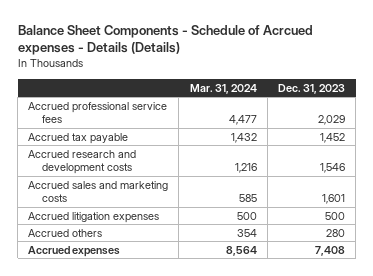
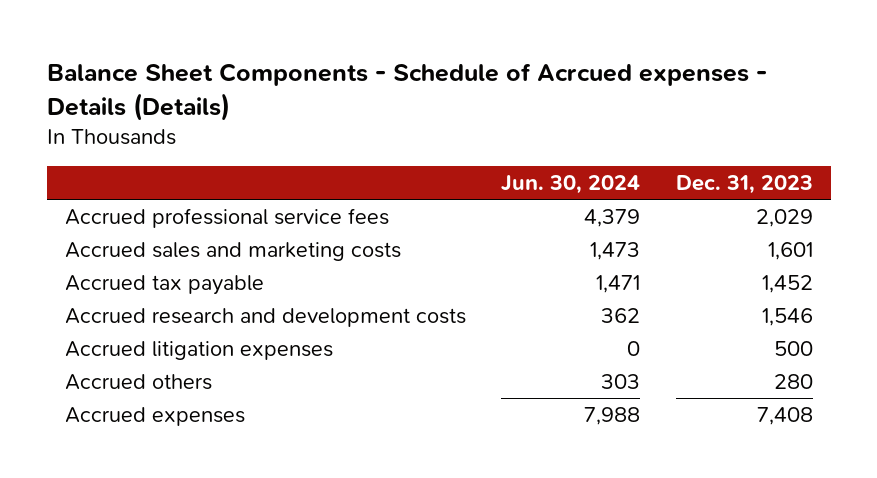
[189,83,257,94] Mar. 31, 2024 -> none
none -> [501,175,641,195] Jun. 30, 2024
[28,180,169,203] Accrued sales and marketing costs -> [64,241,401,261] Accrued sales and marketing costs

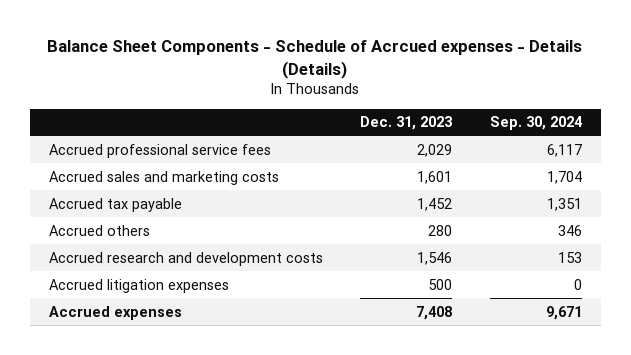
[501,175,641,195] Jun. 30, 2024 -> none
none -> [489,116,582,131] Sep. 30, 2024
[64,373,212,390] Accrued others -> [48,224,150,236] Accrued others

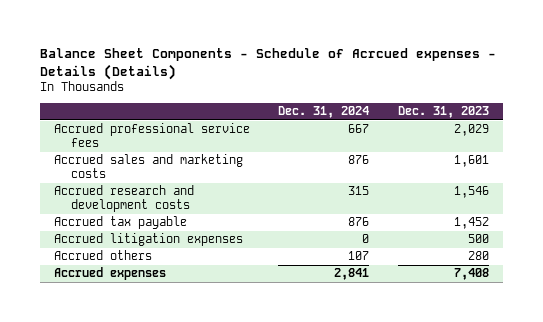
[489,116,582,131] Sep. 30, 2024 -> none
none -> [278,106,370,119] Dec. 31, 2024
[48,197,182,212] Accrued tax payable -> [54,216,188,230] Accrued tax payable
[48,224,150,236] Accrued others -> [54,250,153,261] Accrued others

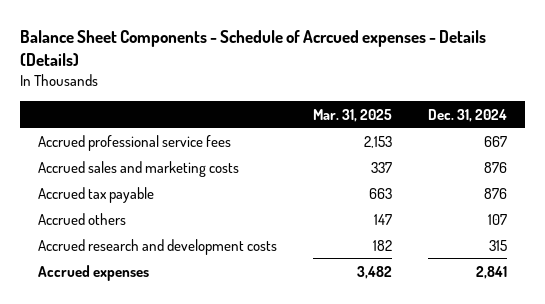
[397,106,489,119] Dec. 31, 2023 -> none
none -> [313,108,393,122] Mar. 31, 2025
[54,233,244,247] Accrued litigation expenses -> none
[54,185,195,213] Accrued research and development costs -> [38,238,278,255] Accrued research and development costs

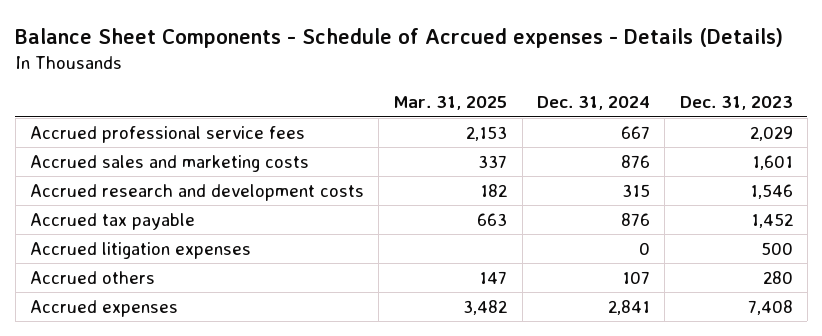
none -> [679,96,793,111] Dec. 31, 2023
[38,238,278,255] Accrued research and development costs -> [29,183,364,201] Accrued research and development costs
none -> [29,241,251,259] Accrued litigation expenses

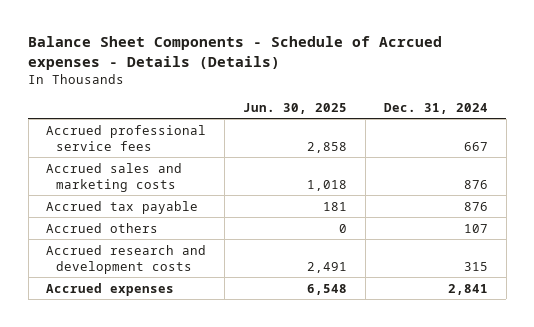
[393,96,508,111] Mar. 31, 2025 -> none
[679,96,793,111] Dec. 31, 2023 -> none
none -> [243,102,348,114] Jun. 30, 2025
[29,241,251,259] Accrued litigation expenses -> none
[29,183,364,201] Accrued research and development costs -> [46,244,207,274] Accrued research and development costs

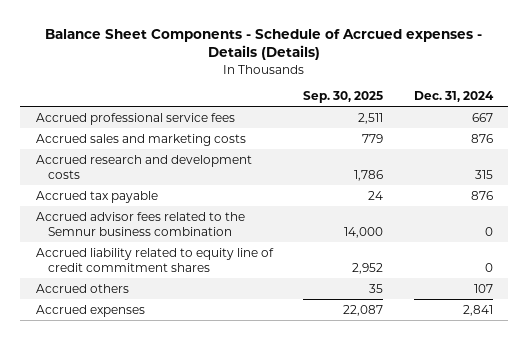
[243,102,348,114] Jun. 30, 2025 -> none
none -> [303,91,384,104] Sep. 30, 2025
[46,244,207,274] Accrued research and development costs -> [35,154,252,179] Accrued research and development costs
none -> [35,211,245,236] Accrued advisor fees related to the Semnur business combination
none -> [35,247,274,272] Accrued liability related to equity line of credit commitment shares

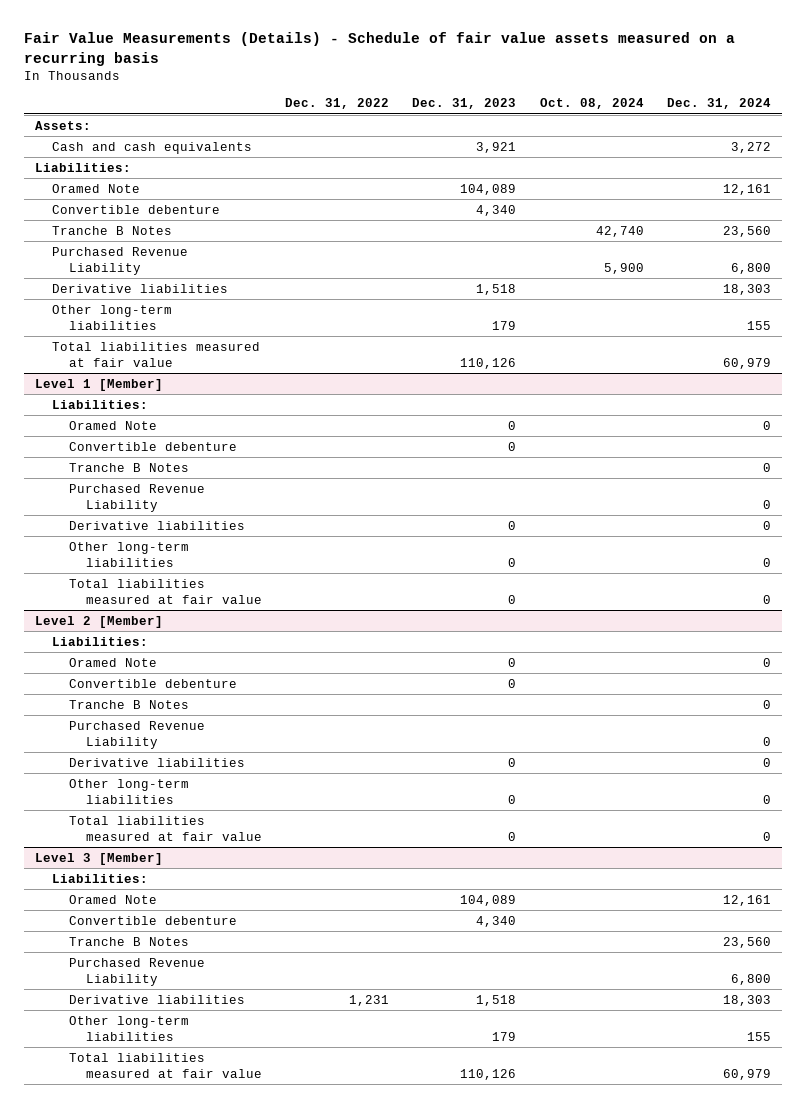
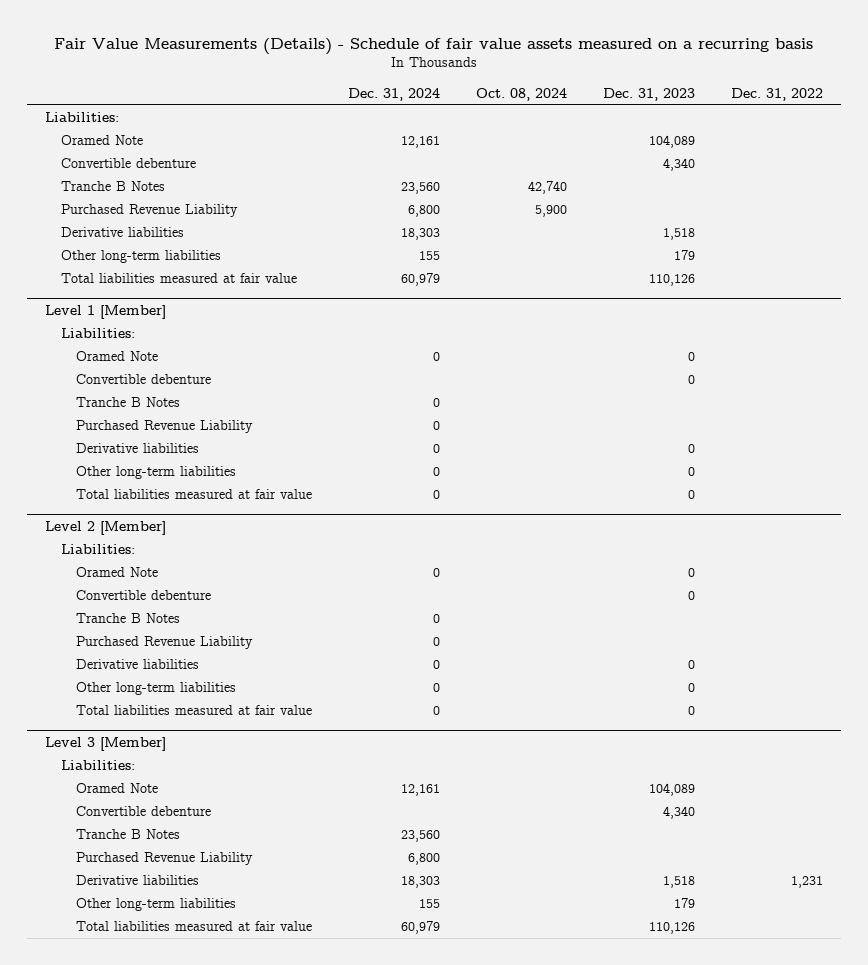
[35,120,92,130] Assets: -> none
[52,141,253,154] Cash and cash equivalents -> none

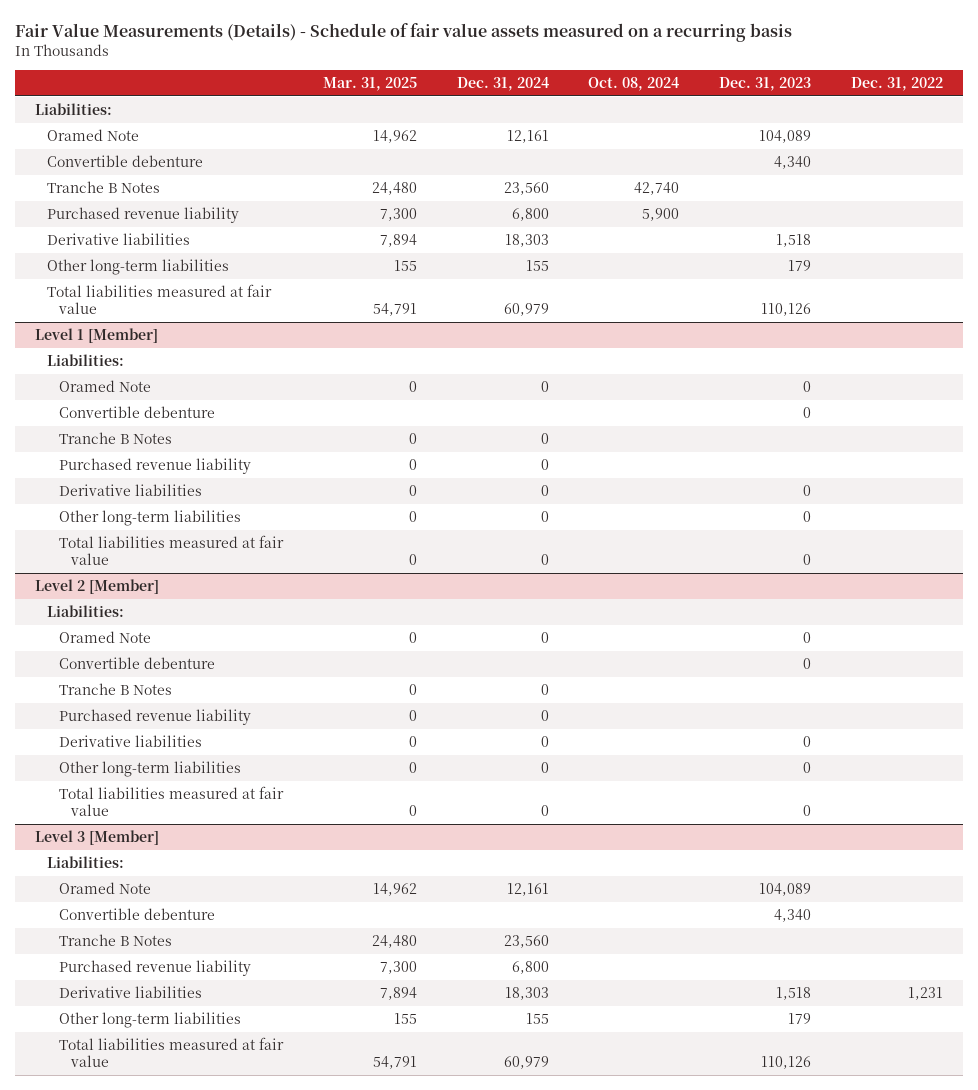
none -> [322,76,417,91] Mar. 31, 2025
[60,204,238,218] Purchased Revenue Liability -> [47,207,240,224] Purchased revenue liability
[75,420,253,434] Purchased Revenue Liability -> [59,458,252,475] Purchased revenue liability
[75,636,253,650] Purchased Revenue Liability -> [59,709,252,726] Purchased revenue liability
[75,852,253,866] Purchased Revenue Liability -> [59,960,252,977] Purchased revenue liability

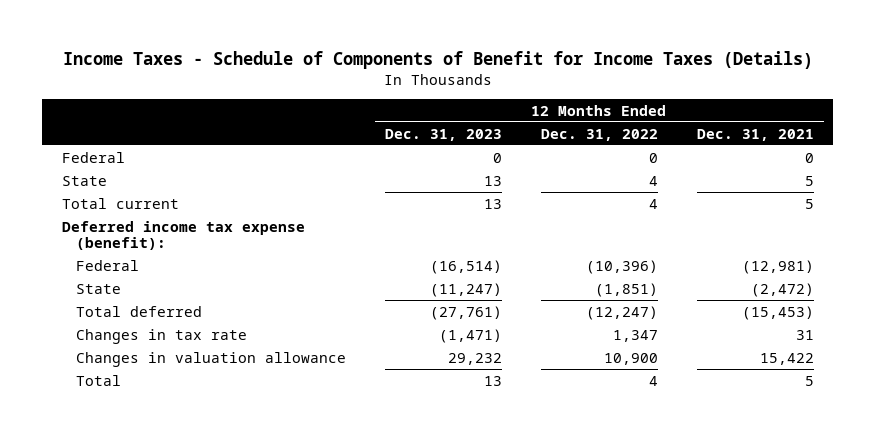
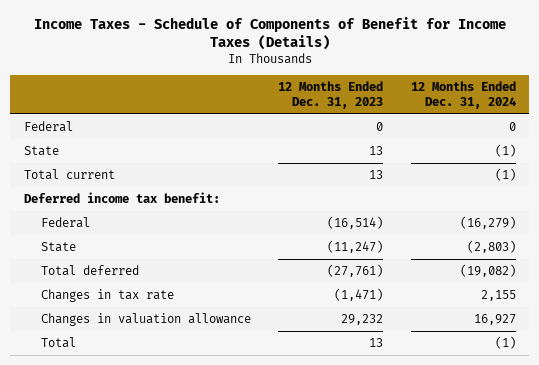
[540,128,658,141] Dec. 31, 2022 -> none
[696,128,814,141] Dec. 31, 2021 -> none
none -> [410,81,516,109] 12 Months Ended Dec. 31, 2024
[61,220,305,251] Deferred income tax expense (benefit): -> [23,192,220,204] Deferred income tax benefit:

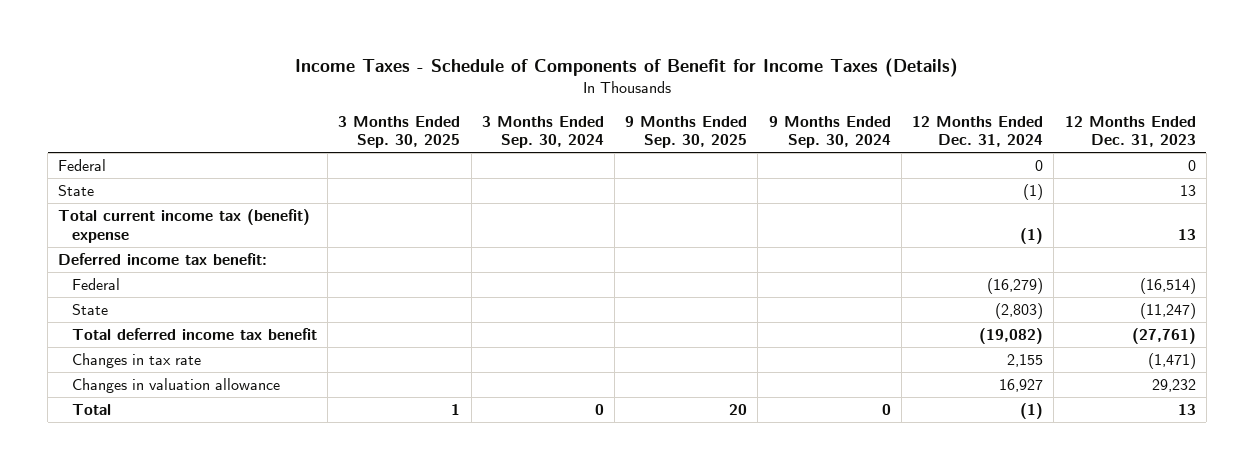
none -> [338,115,461,149] 3 Months Ended Sep. 30, 2025
none -> [481,115,604,149] 3 Months Ended Sep. 30, 2024
none -> [625,115,748,149] 9 Months Ended Sep. 30, 2025
none -> [768,115,891,149] 9 Months Ended Sep. 30, 2024
[23,169,115,181] Total current -> [58,208,311,243] Total current income tax (benefit) expense
[41,265,140,277] Total deferred -> [71,327,317,340] Total deferred income tax benefit

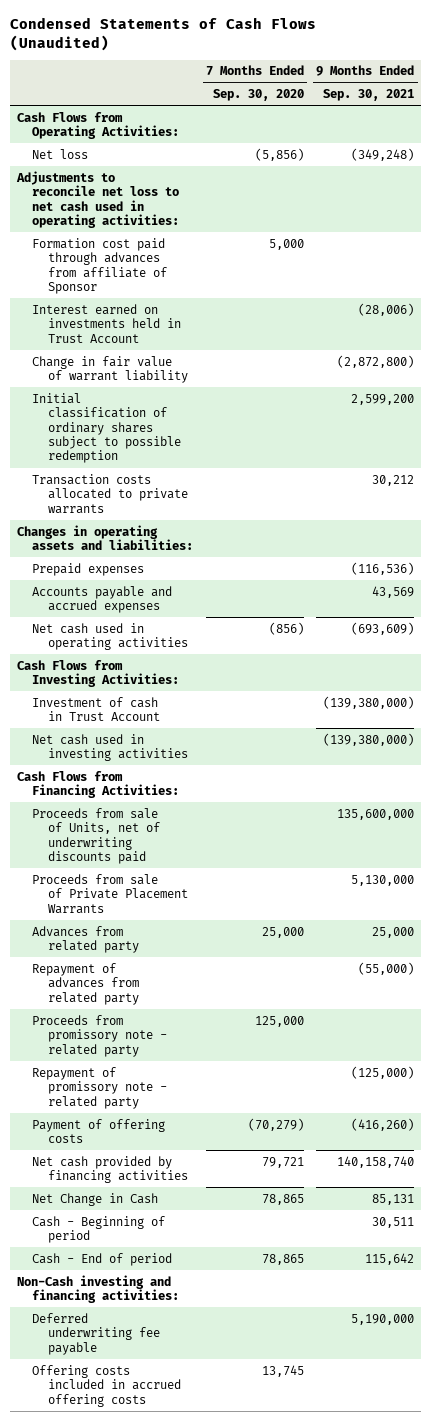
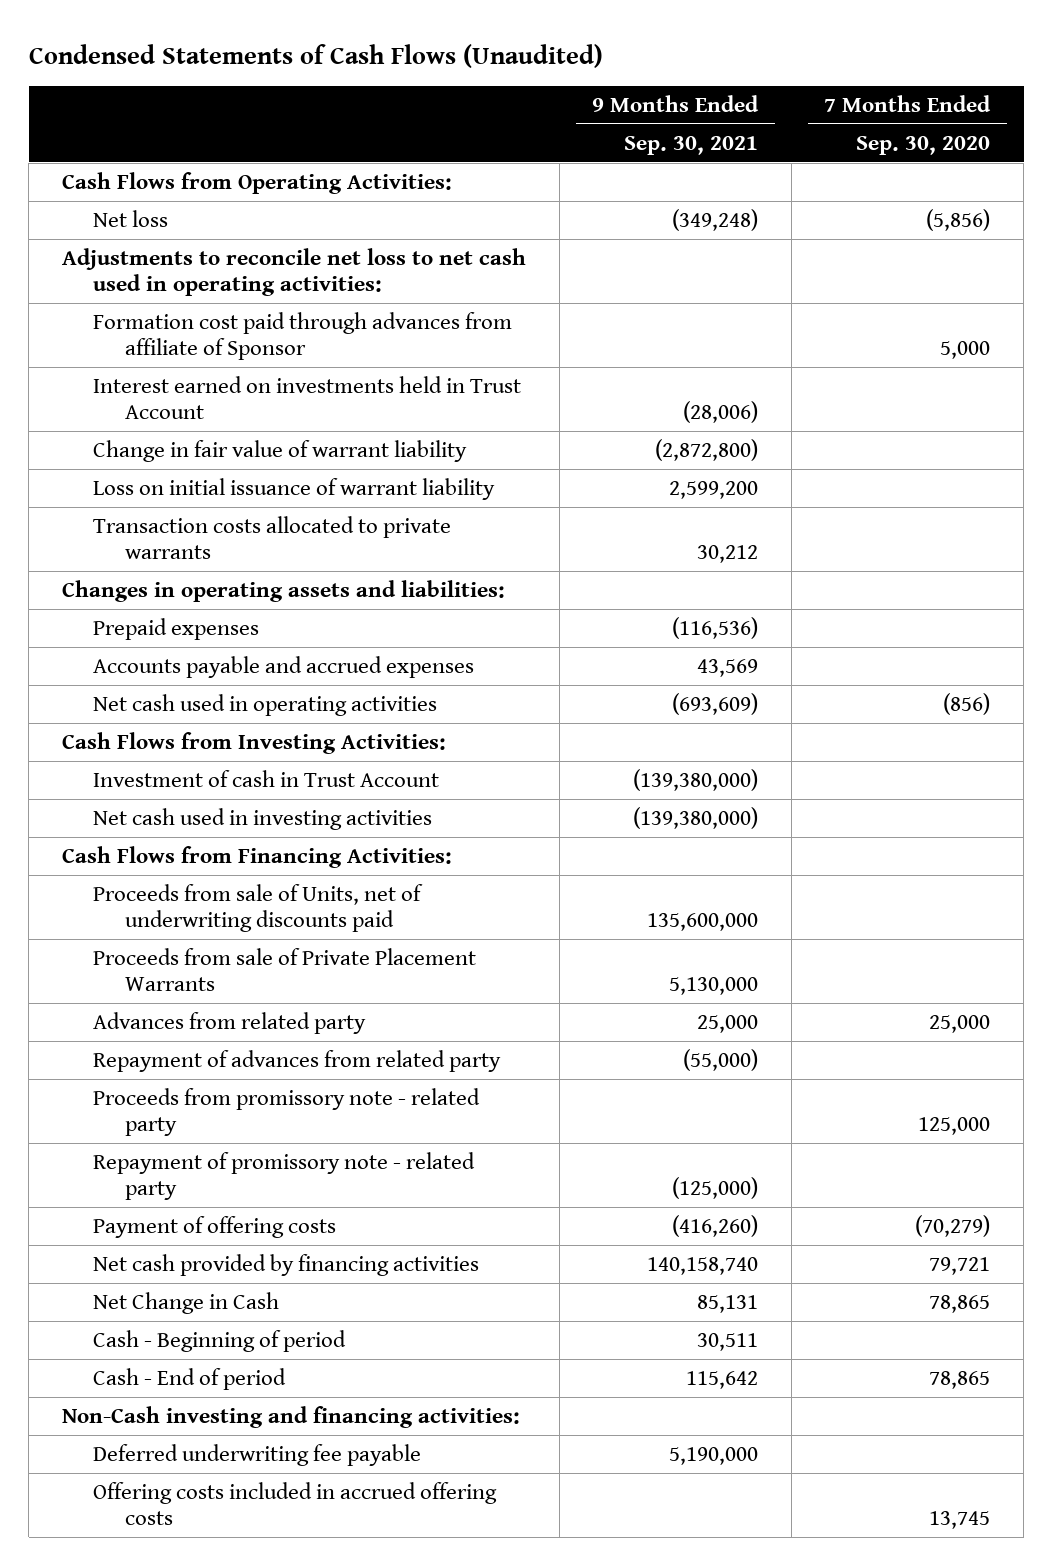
[32,392,182,464] Initial classification of ordinary shares subject to possible redemption -> [93,477,496,500] Loss on initial issuance of warrant liability

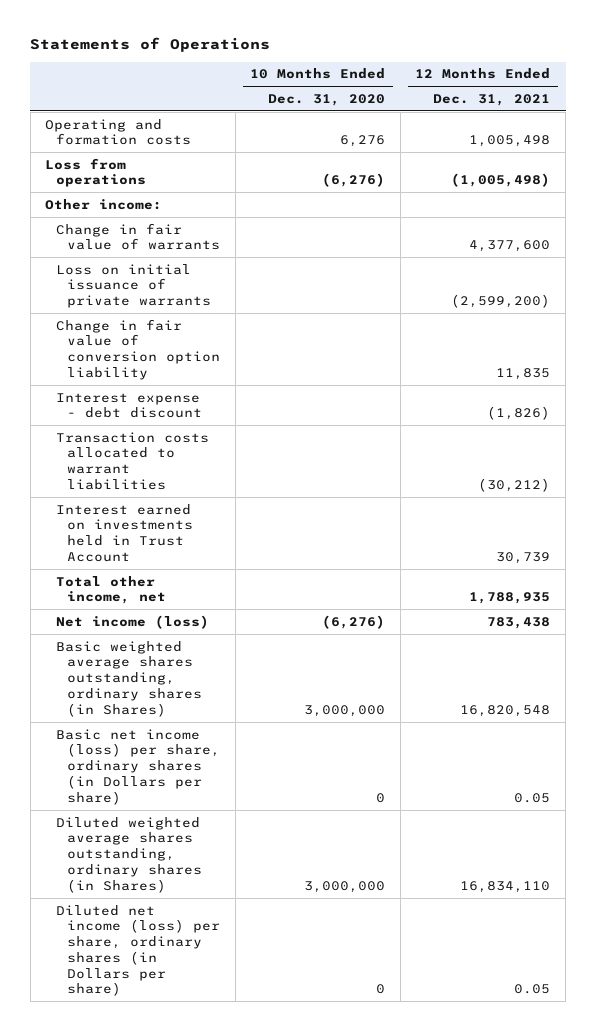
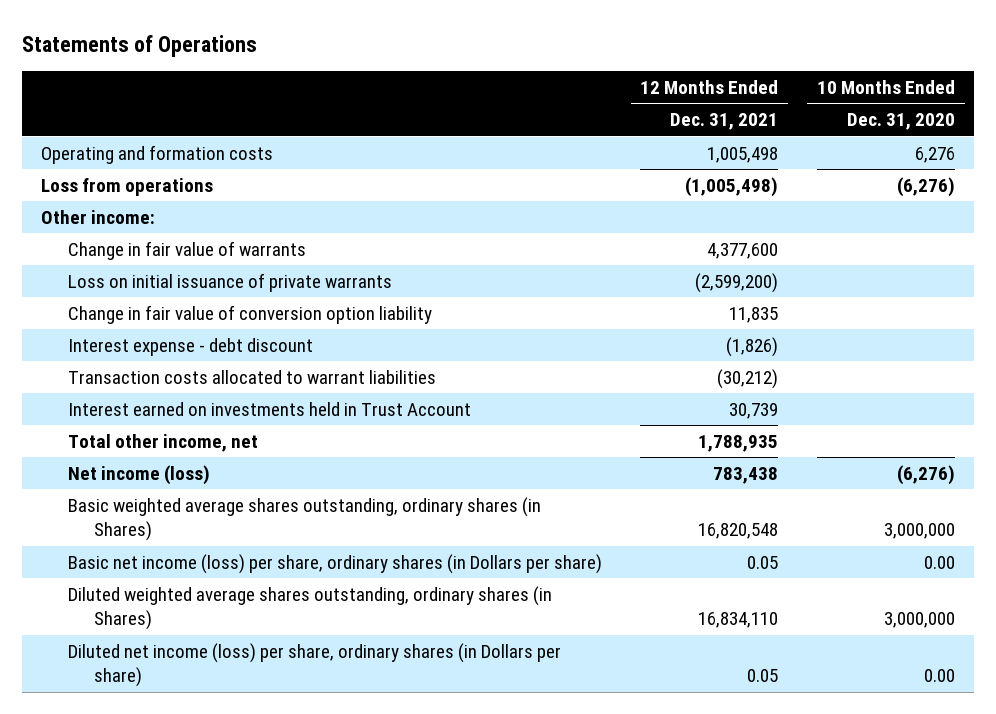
[376,792,386,803] 0 -> [923,555,955,569] 0.00
[376,984,386,995] 0 -> [923,669,955,683] 0.00

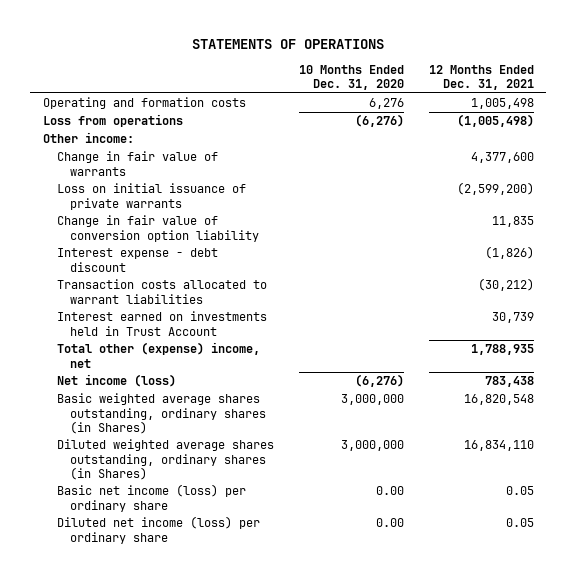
[22,34,258,57] Statements of Operations -> [192,38,385,49] STATEMENTS OF OPERATIONS
[67,433,258,452] Total other income, net -> [56,342,260,368] Total other (expense) income, net
[67,553,602,574] Basic net income (loss) per share, ordinary shares (in Dollars per share) -> none
none -> [56,484,246,512] Basic net income (loss) per ordinary share
[67,642,561,688] Diluted net income (loss) per share, ordinary shares (in Dollars per share) -> [56,516,260,544] Diluted net income (loss) per ordinary share

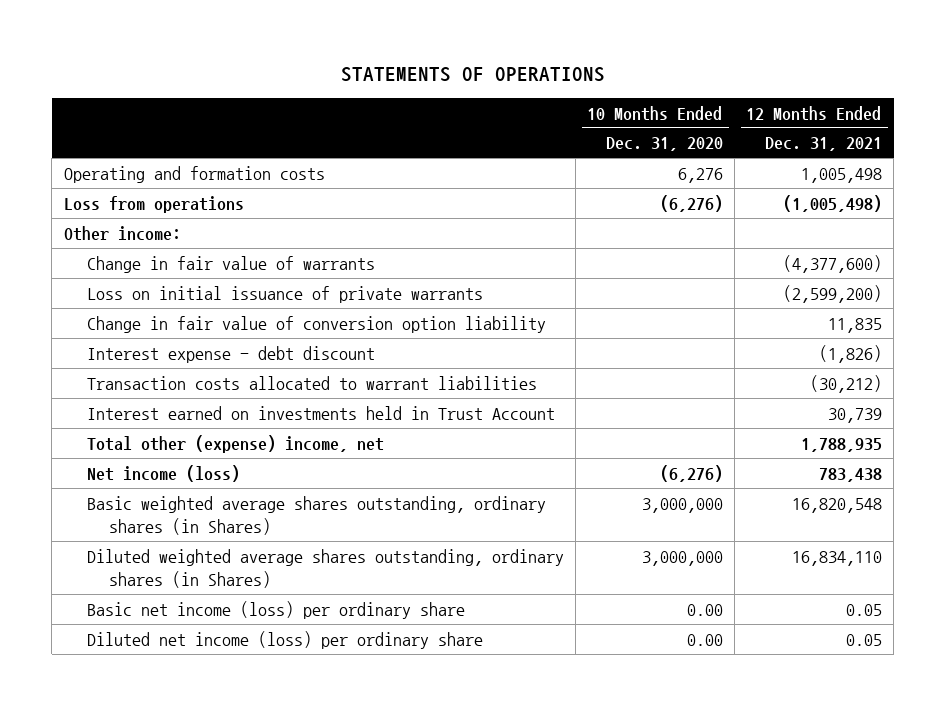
[470,152,534,164] 4,377,600 -> [782,254,882,273] (4,377,600)

